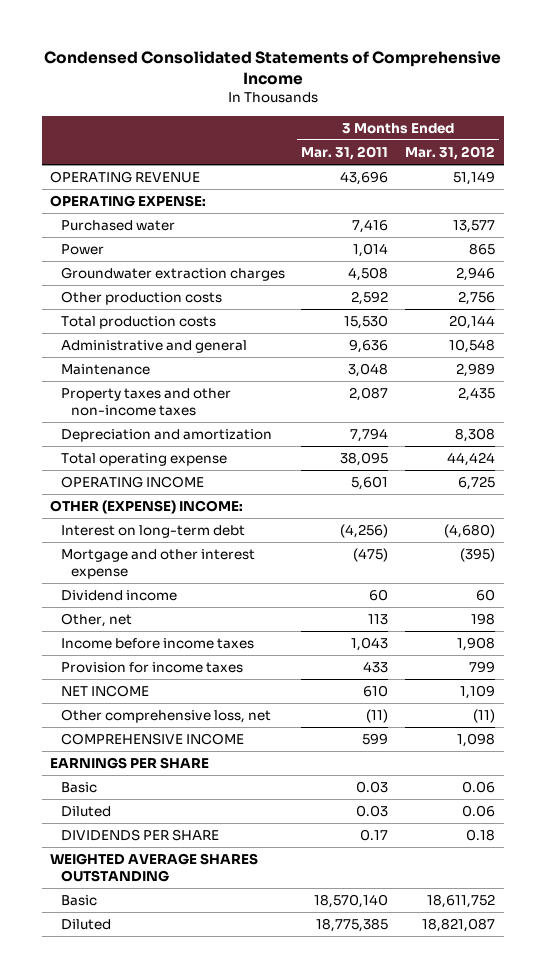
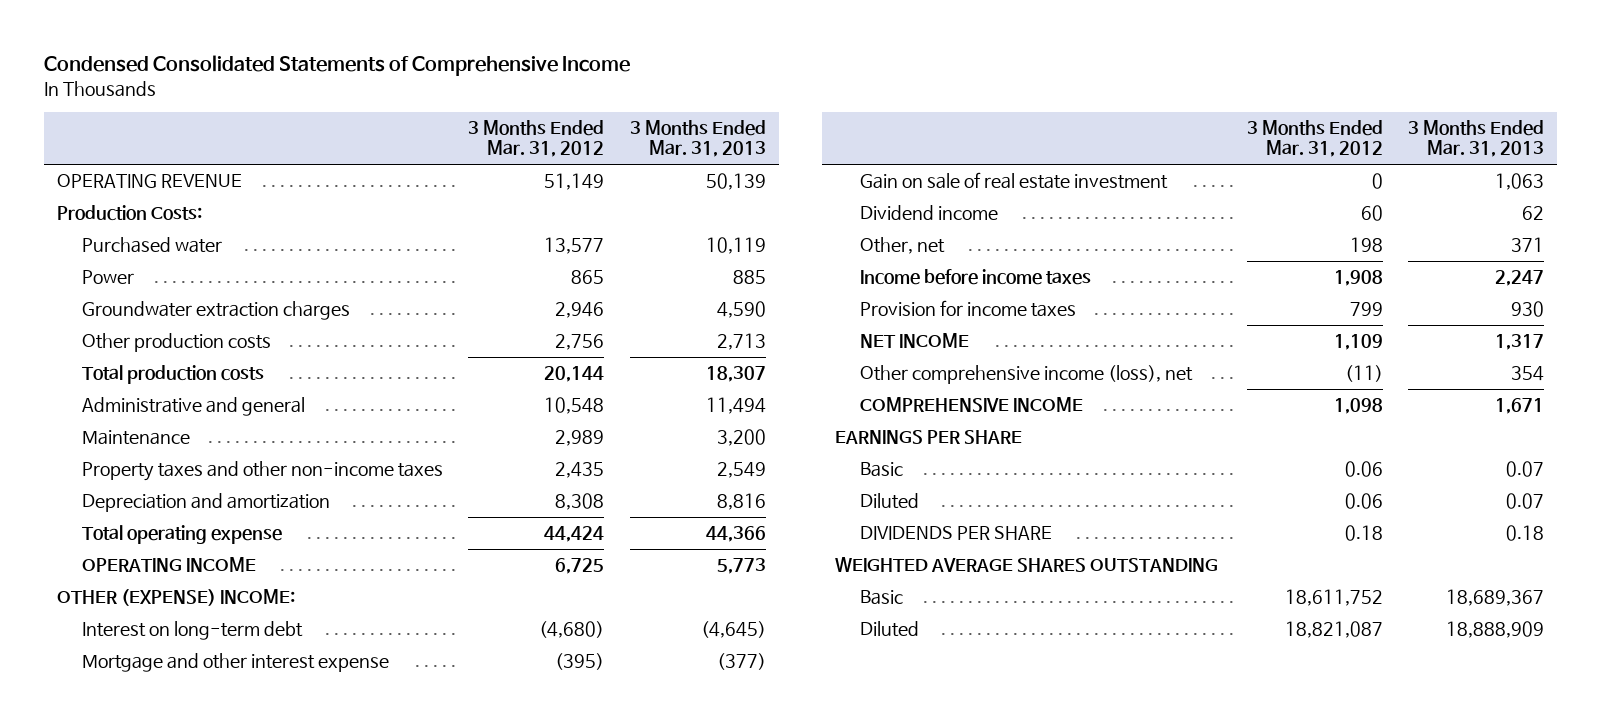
[301,146,389,161] Mar. 31, 2011 -> none
none -> [629,120,766,158] 3 Months Ended Mar. 31, 2013
[50,195,207,208] OPERATING EXPENSE: -> none
none -> [56,205,202,222] Production Costs:
none -> [860,172,1169,190] Gain on sale of real estate investment
[60,709,271,724] Other comprehensive loss, net -> [860,365,1194,385] Other comprehensive income (loss), net

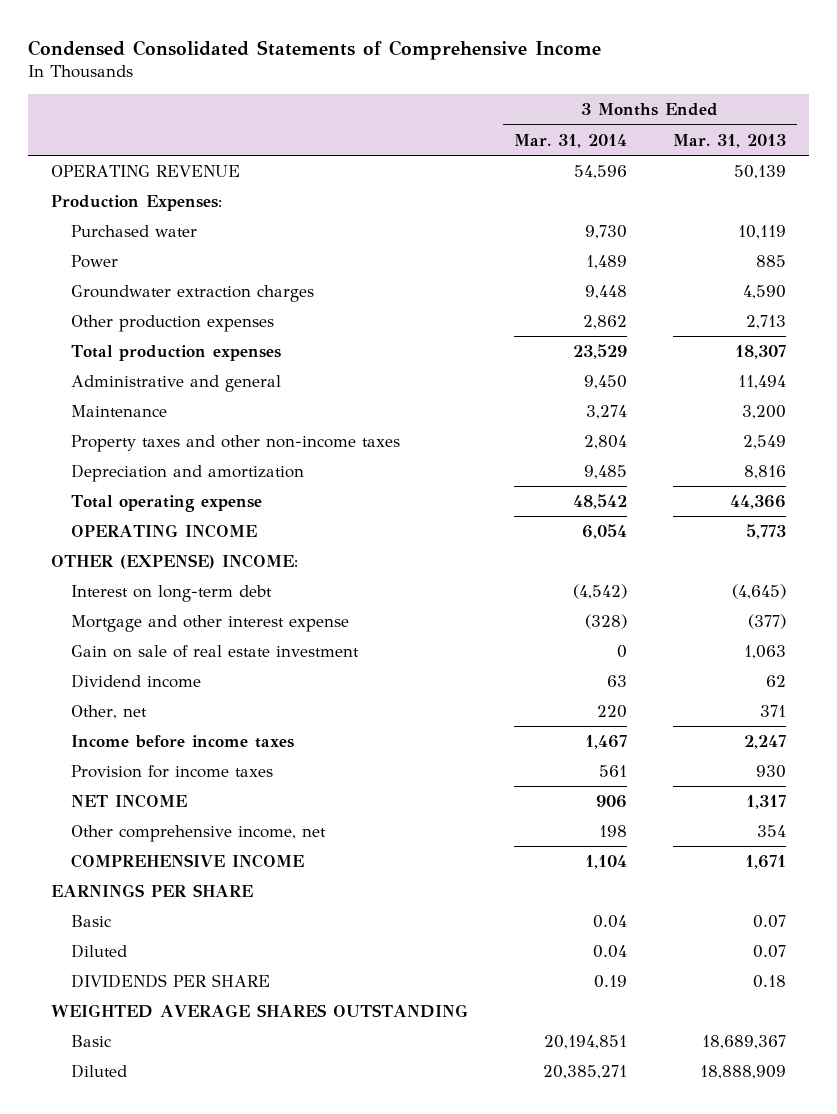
[468,120,605,158] 3 Months Ended Mar. 31, 2012 -> none
none -> [513,133,627,148] Mar. 31, 2014
[56,205,202,222] Production Costs: -> [51,195,223,212] Production Expenses:
[81,333,271,353] Other production costs -> [71,315,275,333] Other production expenses
[81,365,264,385] Total production costs -> [71,345,282,362] Total production expenses
[860,365,1194,385] Other comprehensive income (loss), net -> [71,825,327,843] Other comprehensive income, net

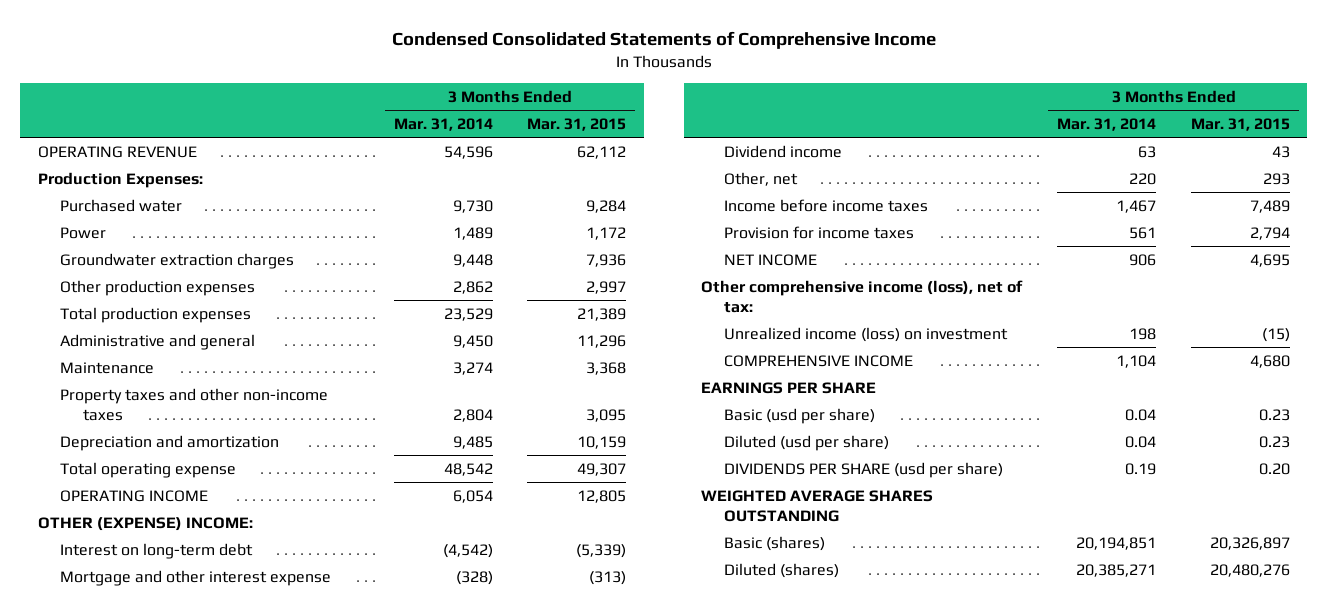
[672,133,786,148] Mar. 31, 2013 -> none
none -> [527,117,627,131] Mar. 31, 2015
[71,645,360,659] Gain on sale of real estate investment -> none
none -> [701,279,1024,313] Other comprehensive income (loss), net of tax:
[71,825,327,843] Other comprehensive income, net -> [724,326,1009,342] Unrealized income (loss) on investment
[71,915,112,928] Basic -> [724,407,876,424] Basic (usd per share)
[71,944,128,959] Diluted -> [724,434,890,451] Diluted (usd per share)
[71,974,271,989] DIVIDENDS PER SHARE -> [724,461,1004,478] DIVIDENDS PER SHARE (usd per share)
[71,1035,112,1048] Basic -> [724,535,826,551] Basic (shares)
[71,1064,128,1079] Diluted -> [724,562,840,578] Diluted (shares)

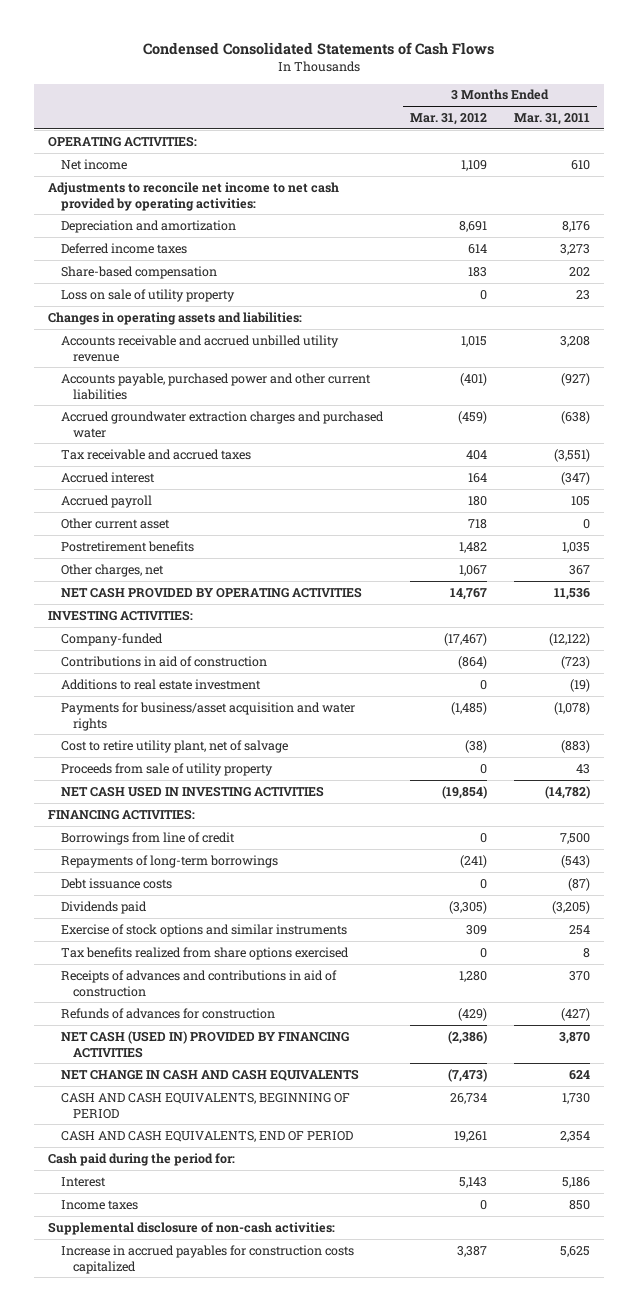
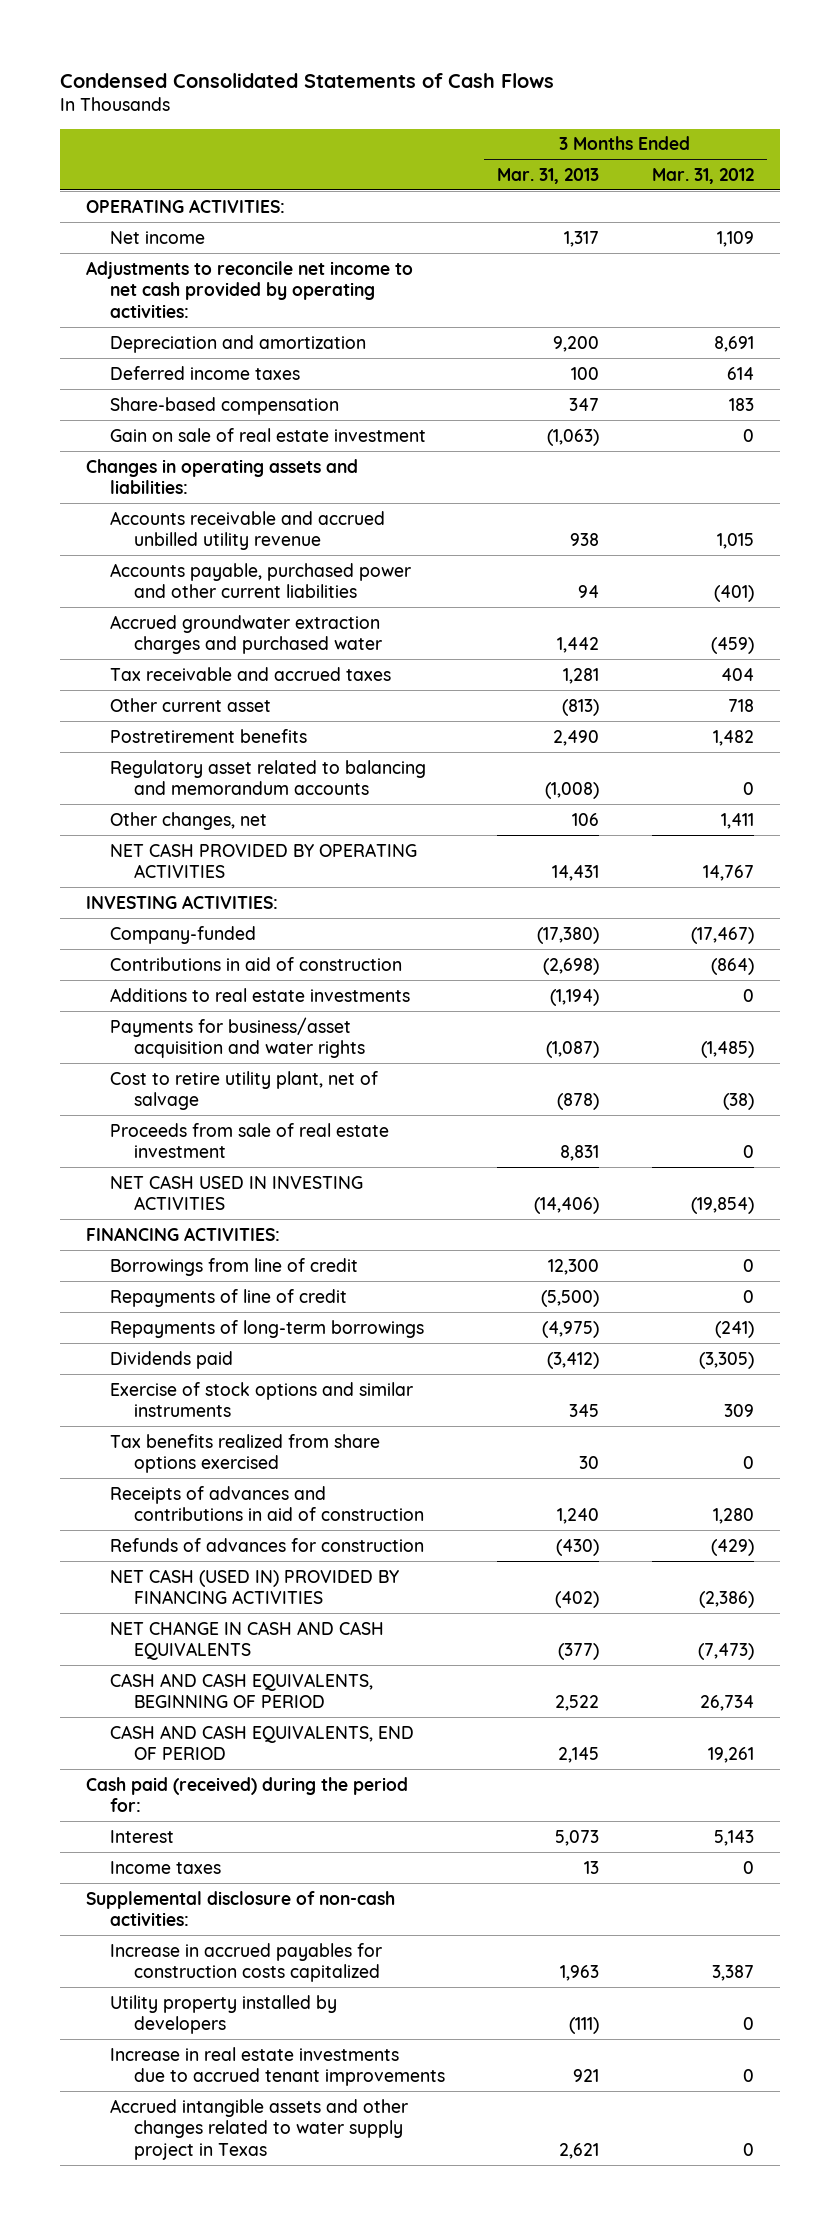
[513,113,590,126] Mar. 31, 2011 -> none
none -> [497,167,600,184] Mar. 31, 2013
[60,288,235,302] Loss on sale of utility property -> none
none -> [110,427,427,442] Gain on sale of real estate investment
[60,471,155,483] Accrued interest -> none
[60,494,152,508] Accrued payroll -> none
none -> [110,759,427,796] Regulatory asset related to balancing and memorandum accounts
[60,563,164,577] Other charges, net -> [110,811,268,830] Other changes, net
[458,564,487,576] 1,067 -> [720,812,754,829] 1,411
[60,678,261,690] Additions to real estate investment -> [110,987,411,1002] Additions to real estate investments
[60,762,273,776] Proceeds from sale of utility property -> none
none -> [110,1122,390,1159] Proceeds from sale of real estate investment
none -> [110,1288,348,1307] Repayments of line of credit
[60,877,172,889] Debt issuance costs -> none
[47,1152,235,1166] Cash paid during the period for: -> [86,1776,409,1813] Cash paid (received) during the period for:
none -> [110,1994,338,2035] Utility property installed by developers
none -> [110,2046,445,2087] Increase in real estate investments due to accrued tenant improvements
none -> [110,2098,409,2160] Accrued intangible assets and other changes related to water supply project in Texas

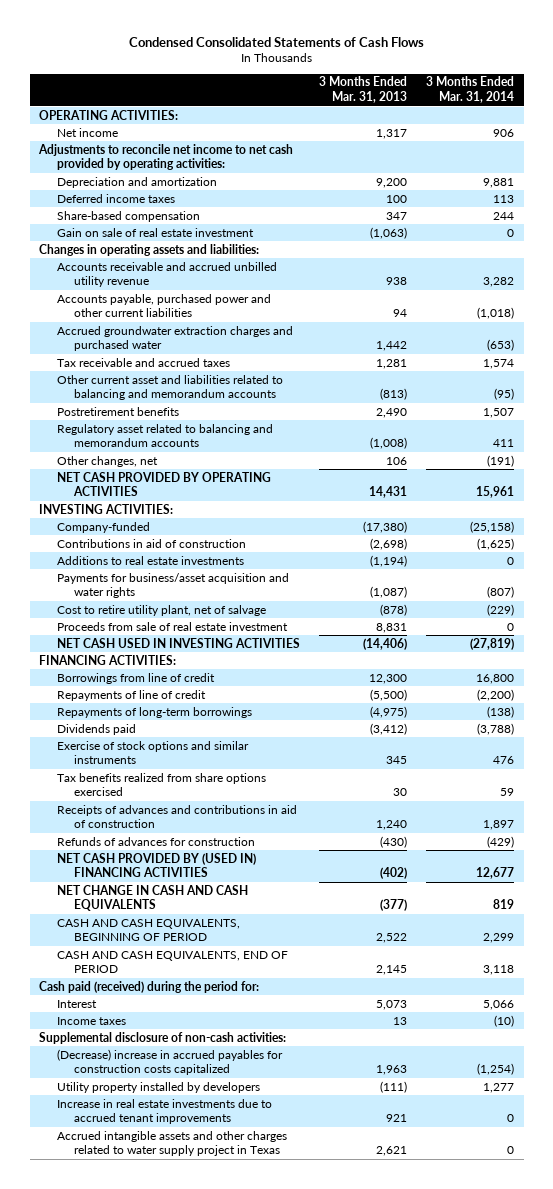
[651,167,754,184] Mar. 31, 2012 -> none
none -> [426,76,515,103] 3 Months Ended Mar. 31, 2014
[110,697,272,712] Other current asset -> [56,374,283,401] Other current asset and liabilities related to balancing and memorandum accounts
[110,1568,400,1605] NET CASH (USED IN) PROVIDED BY FINANCING ACTIVITIES -> [56,852,256,878] NET CASH PROVIDED BY (USED IN) FINANCING ACTIVITIES
[110,1942,383,1983] Increase in accrued payables for construction costs capitalized -> [56,1048,283,1076] (Decrease) increase in accrued payables for construction costs capitalized
[110,2098,409,2160] Accrued intangible assets and other changes related to water supply project in Texas -> [56,1130,287,1157] Accrued intangible assets and other charges related to water supply project in Texas

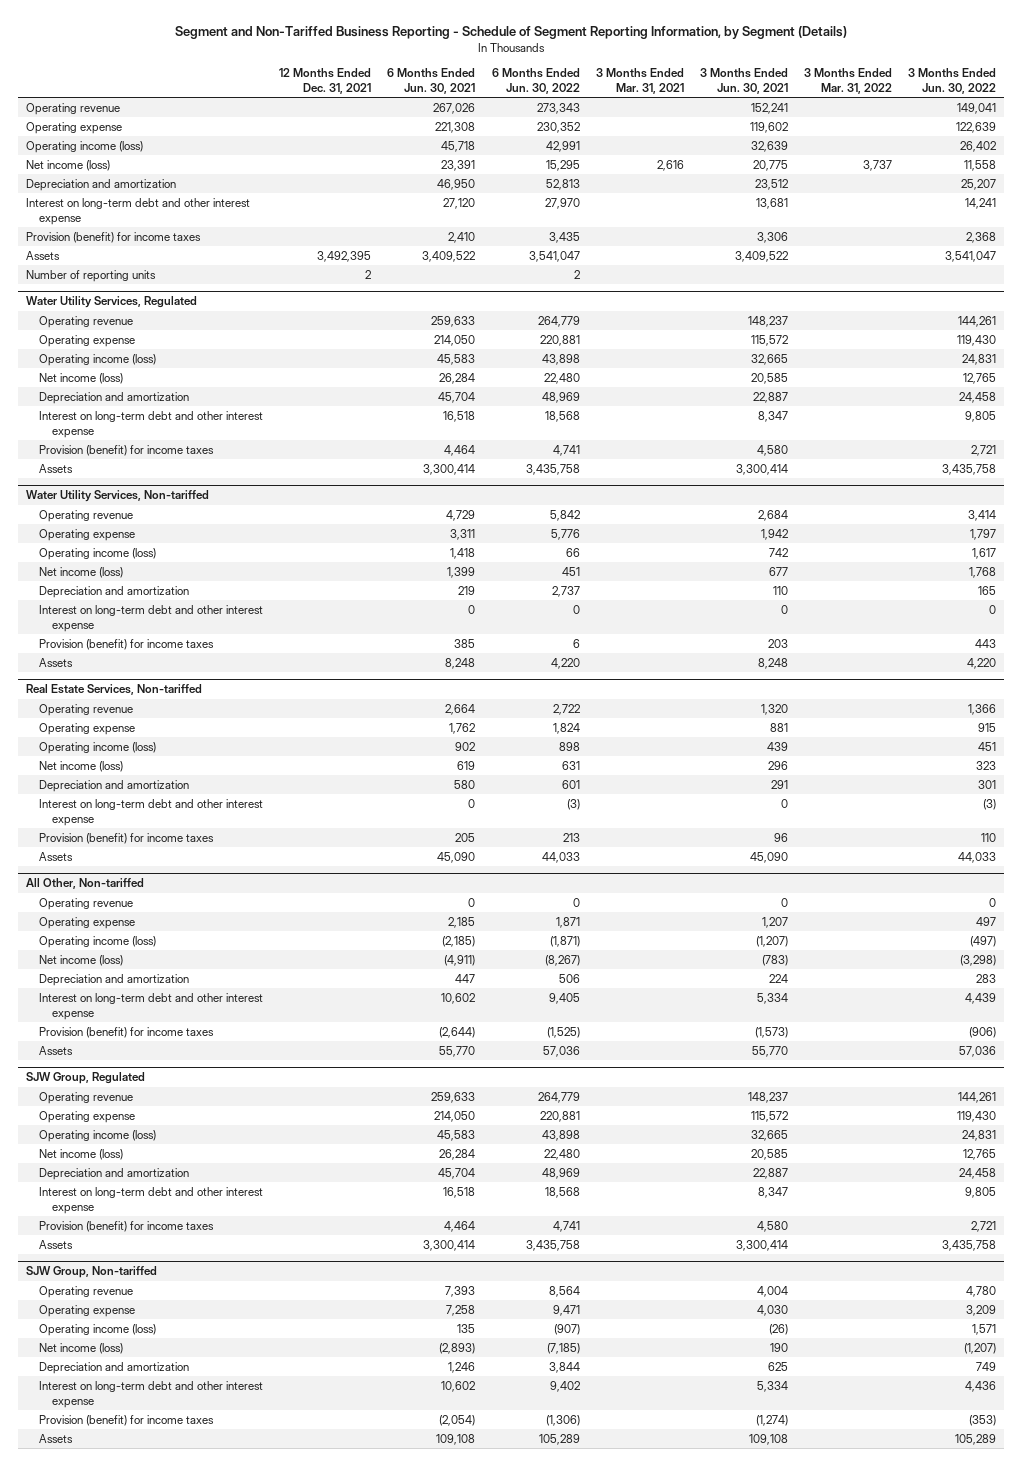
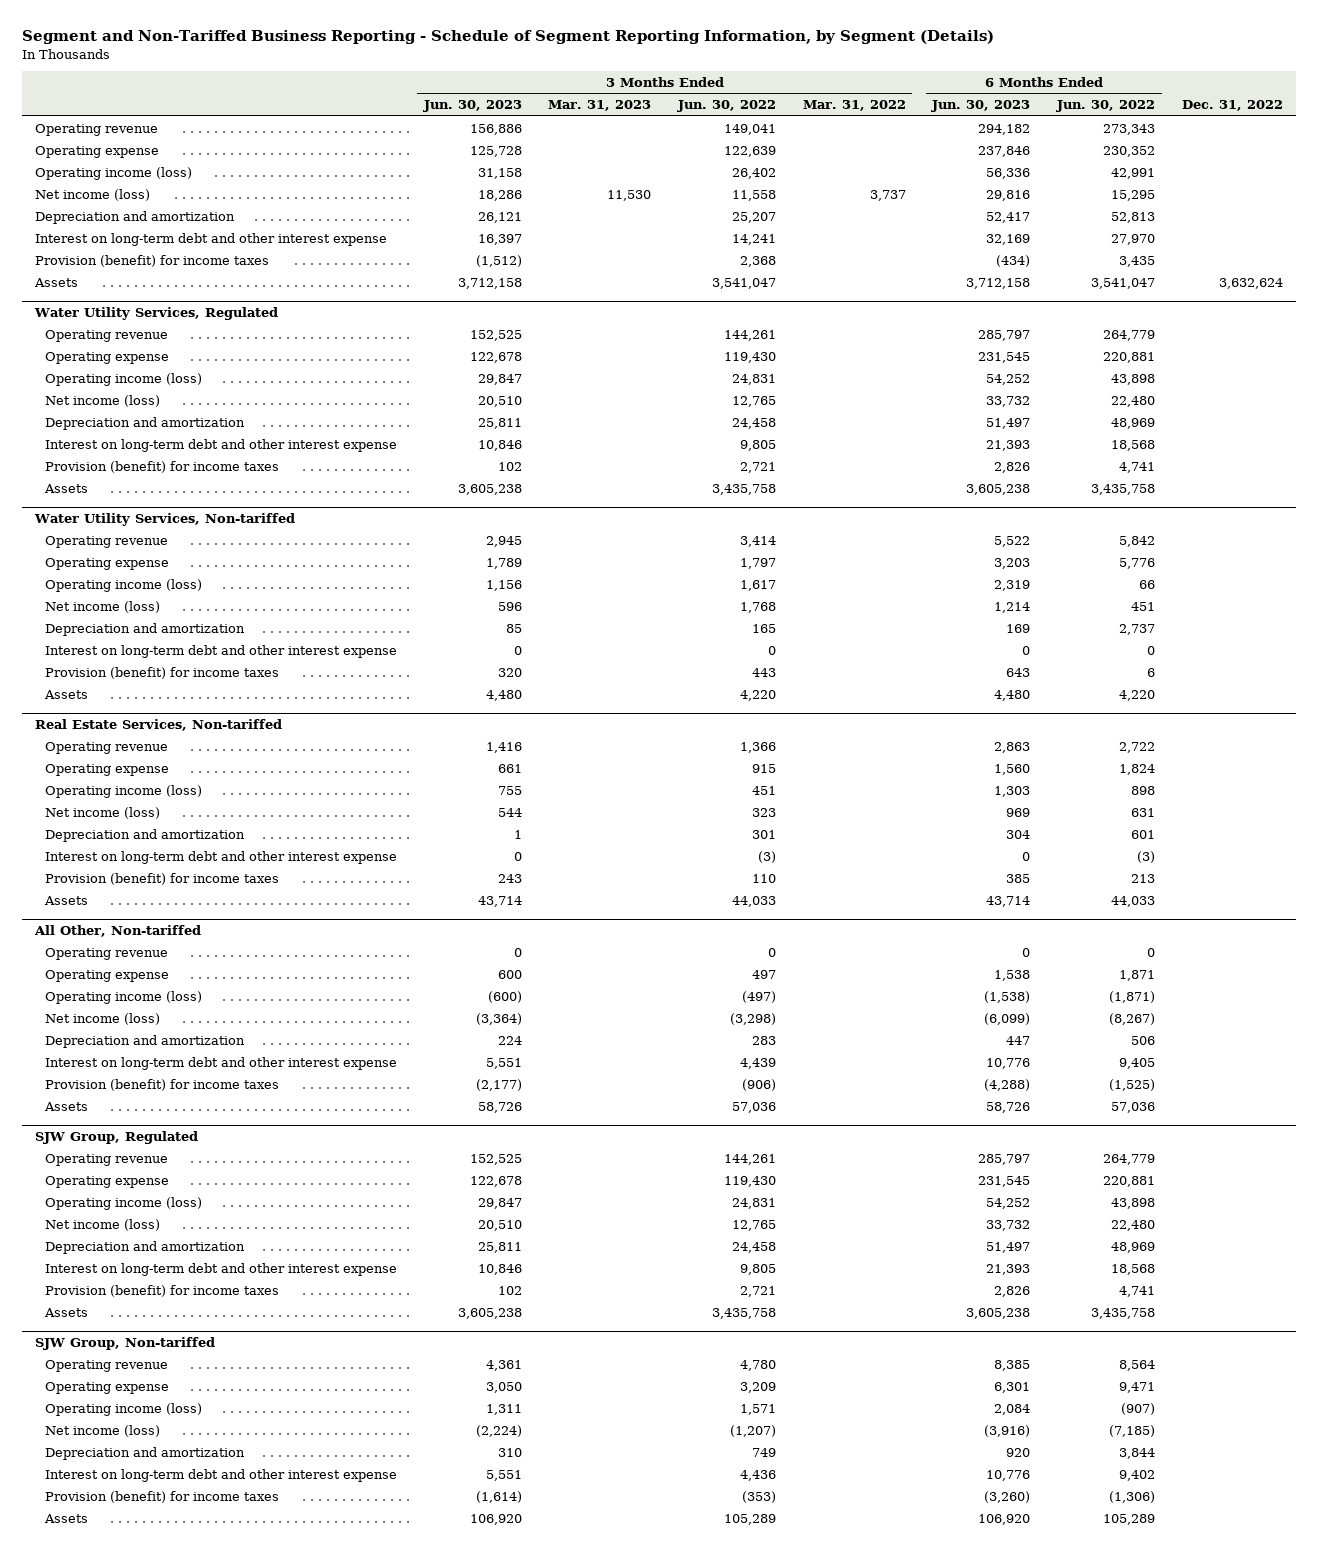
[279,67,372,94] 12 Months Ended Dec. 31, 2021 -> none
[387,67,476,94] 6 Months Ended Jun. 30, 2021 -> none
[595,67,684,94] 3 Months Ended Mar. 31, 2021 -> none
[699,67,788,94] 3 Months Ended Jun. 30, 2021 -> none
none -> [422,100,522,113] Jun. 30, 2023
none -> [548,100,652,112] Mar. 31, 2023
none -> [931,100,1031,113] Jun. 30, 2023
none -> [1181,100,1283,112] Dec. 31, 2022
[26,269,157,282] Number of reporting units -> none

